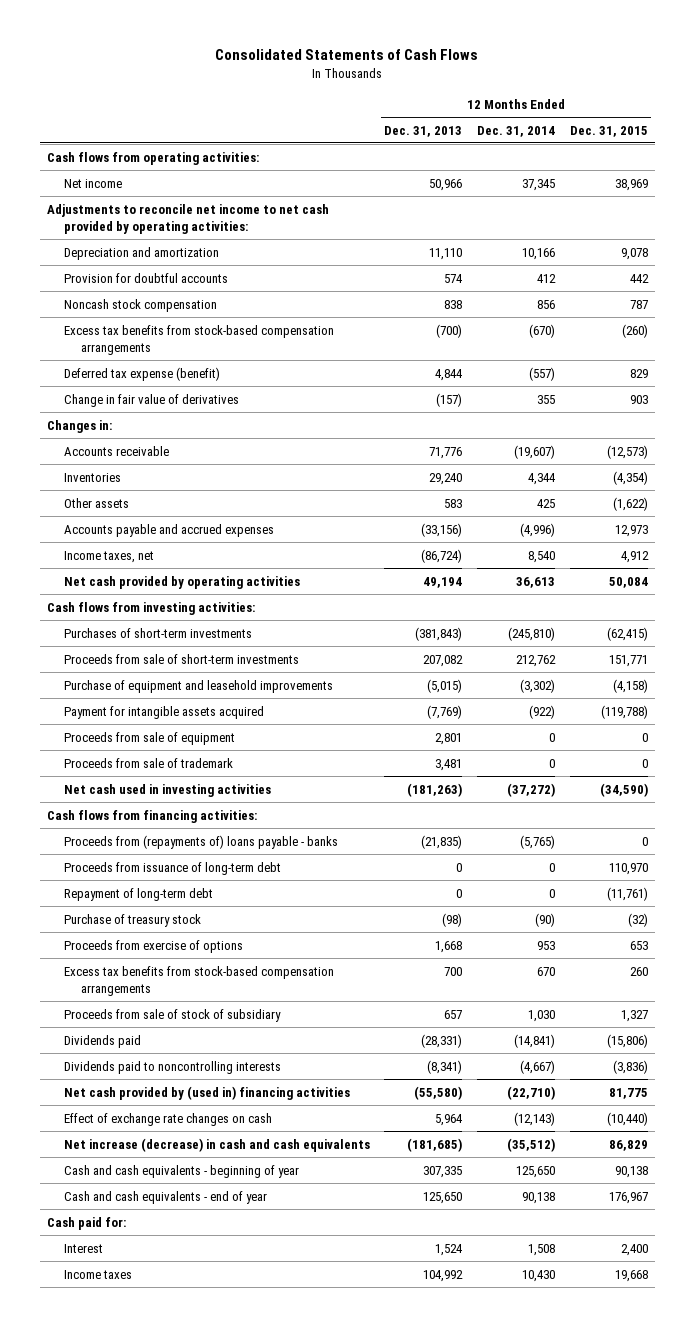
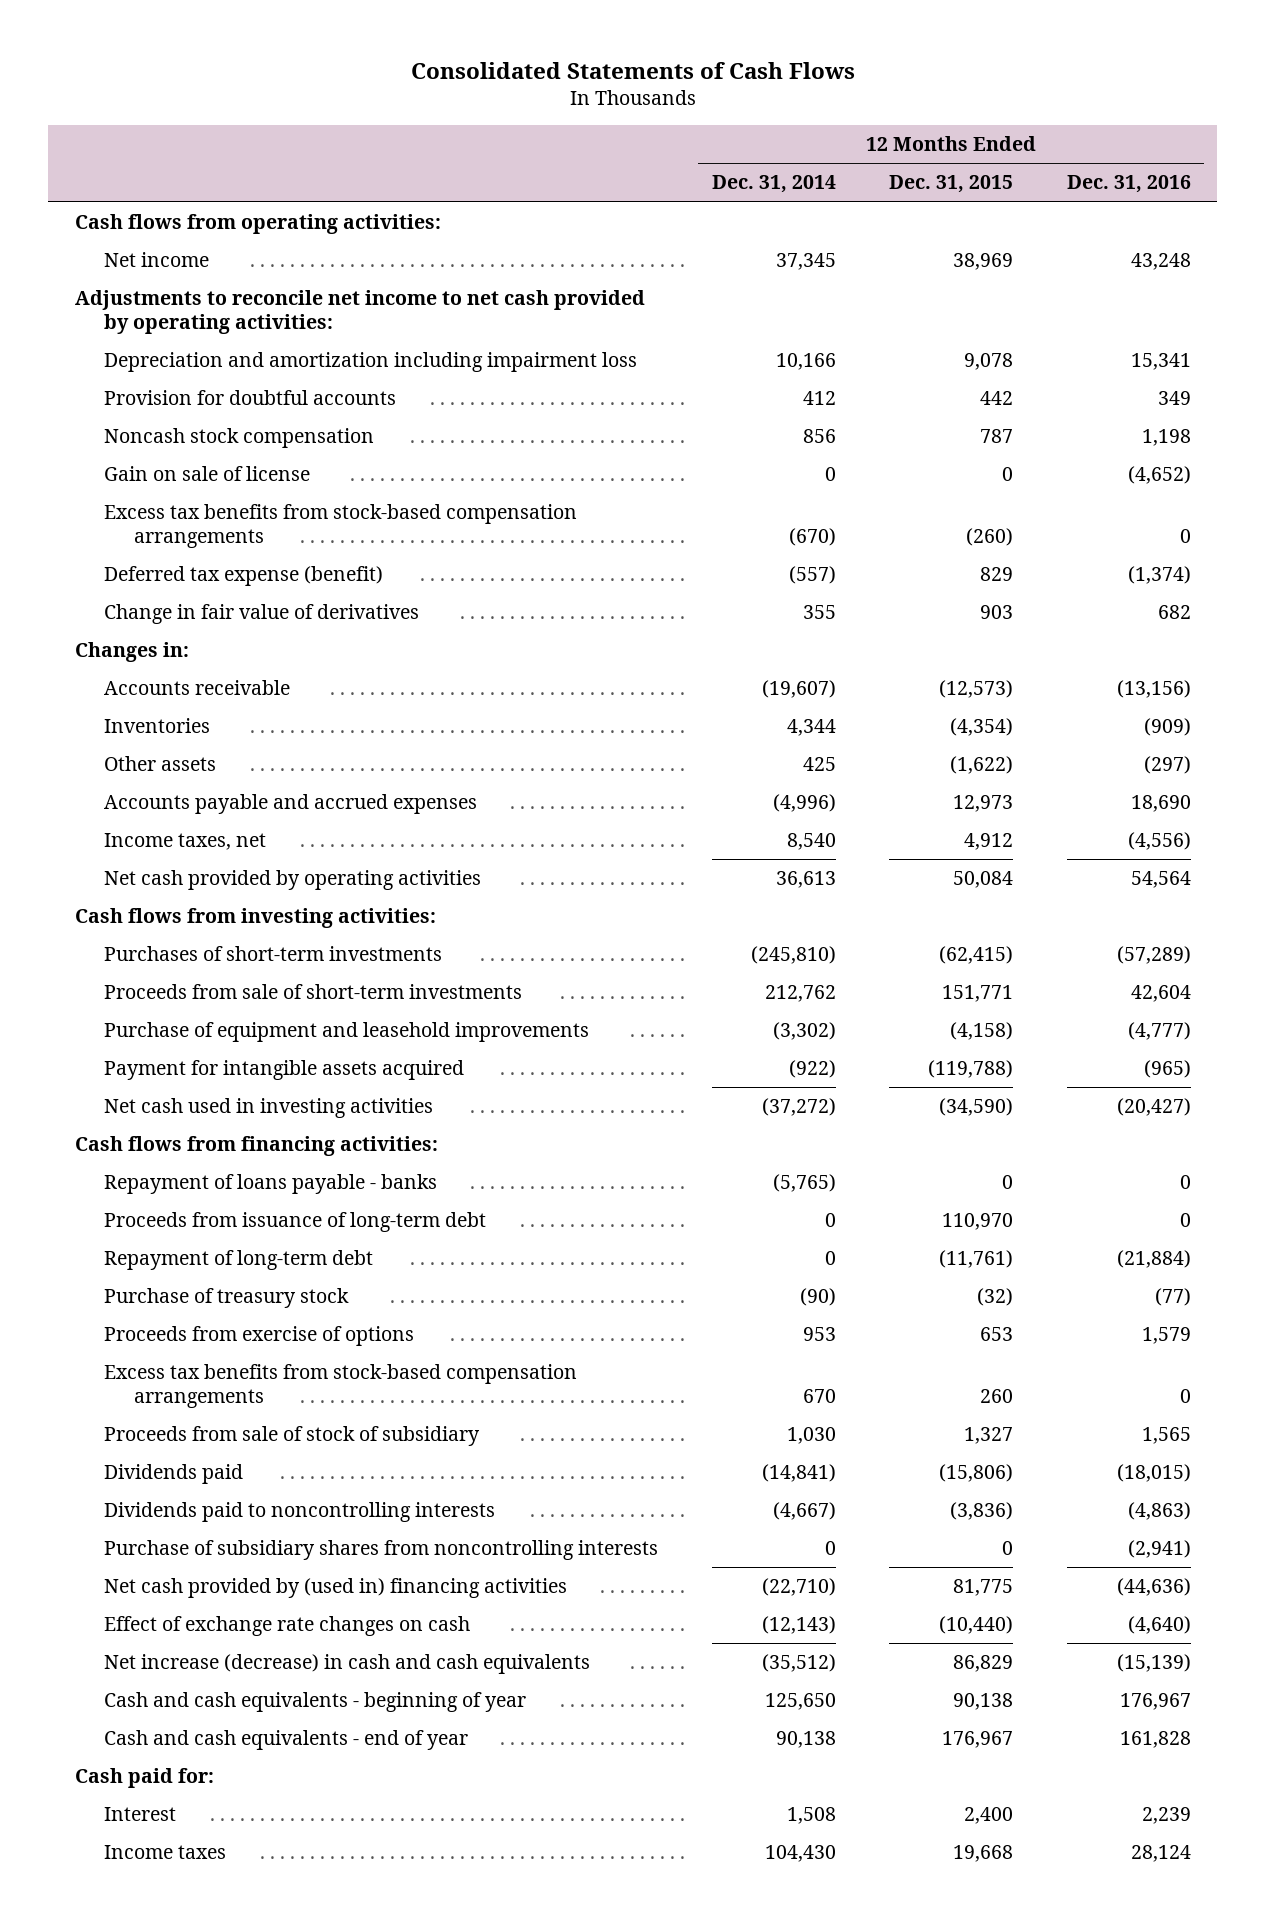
[384,125,463,137] Dec. 31, 2013 -> none
none -> [1066,175,1191,194] Dec. 31, 2016
[63,246,219,260] Depreciation and amortization -> [104,352,638,373] Depreciation and amortization including impairment loss
none -> [104,466,311,482] Gain on sale of license
[63,731,235,745] Proceeds from sale of equipment -> none
[63,757,233,768] Proceeds from sale of trademark -> none
[63,834,338,849] Proceeds from (repayments of) loans payable - banks -> [104,1174,438,1195] Repayment of loans payable - banks
none -> [104,1540,659,1561] Purchase of subsidiary shares from noncontrolling interests
[522,1269,556,1282] 10,430 -> [764,1845,836,1863] 104,430

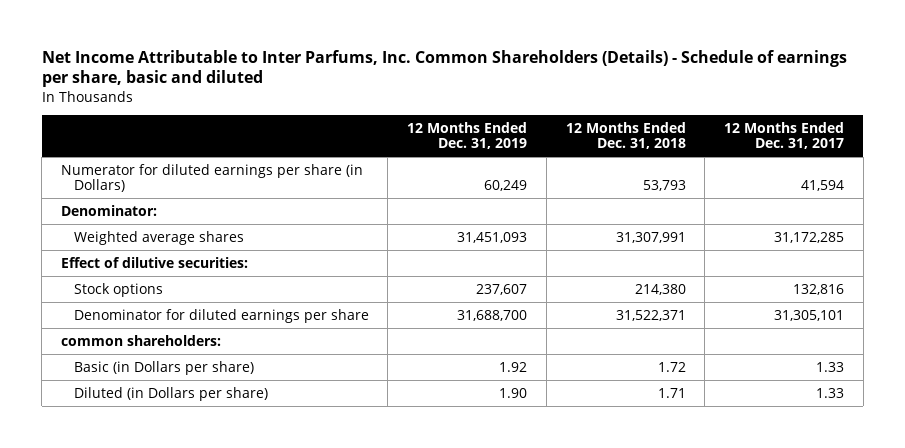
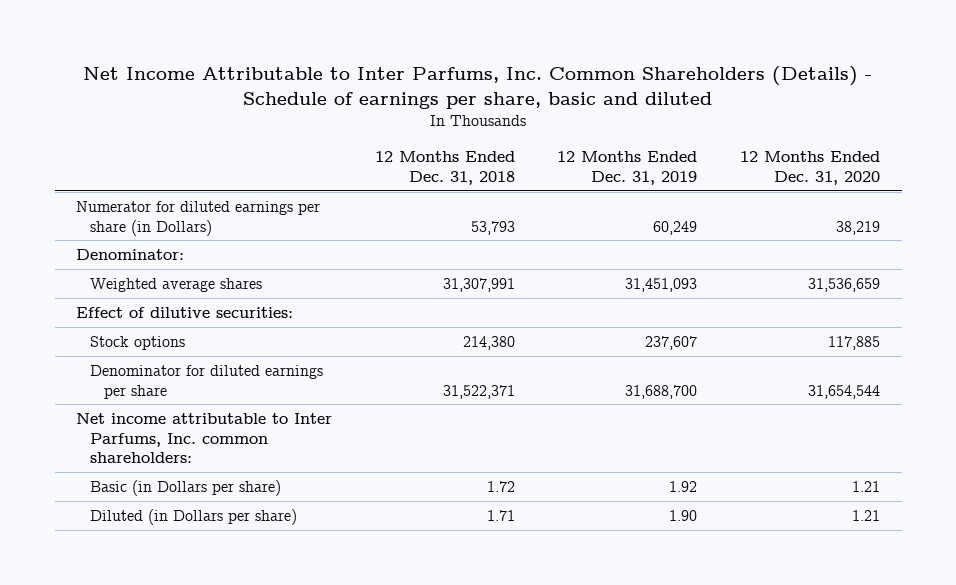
[724,121,845,150] 12 Months Ended Dec. 31, 2017 -> none
none -> [740,151,881,185] 12 Months Ended Dec. 31, 2020
[61,334,222,346] common shareholders: -> [76,412,333,464] Net income attributable to Inter Parfums, Inc. common shareholders:

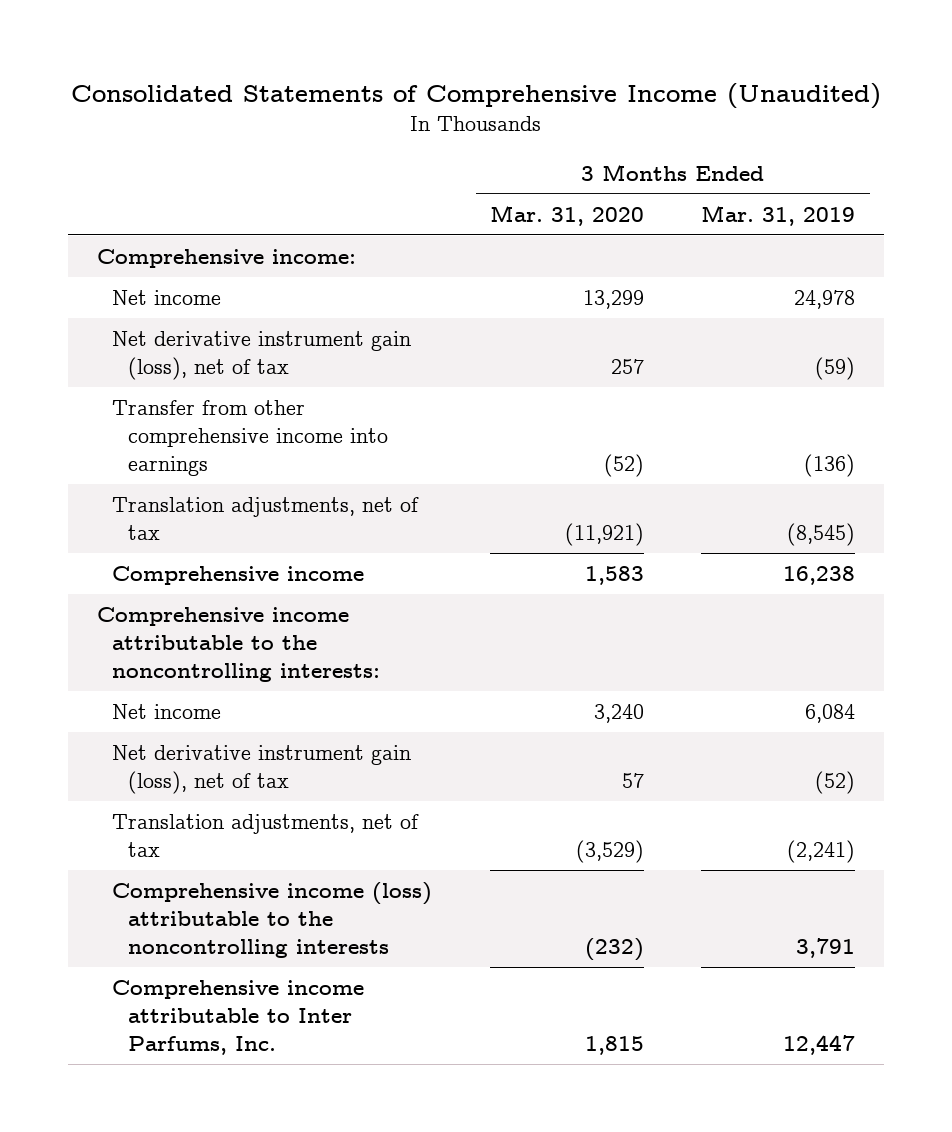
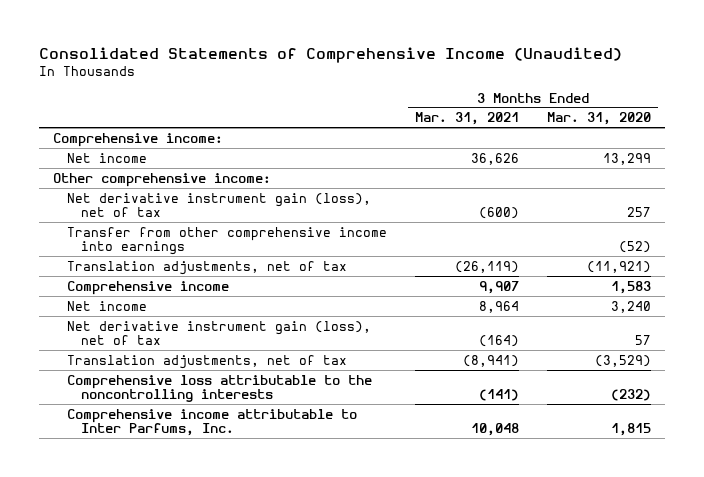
[701,204,856,226] Mar. 31, 2019 -> none
none -> [415,112,520,126] Mar. 31, 2021
none -> [53,172,272,187] Other comprehensive income:
[96,607,381,683] Comprehensive income attributable to the noncontrolling interests: -> none
[112,882,433,959] Comprehensive income (loss) attributable to the noncontrolling interests -> [67,374,373,403] Comprehensive loss attributable to the noncontrolling interests

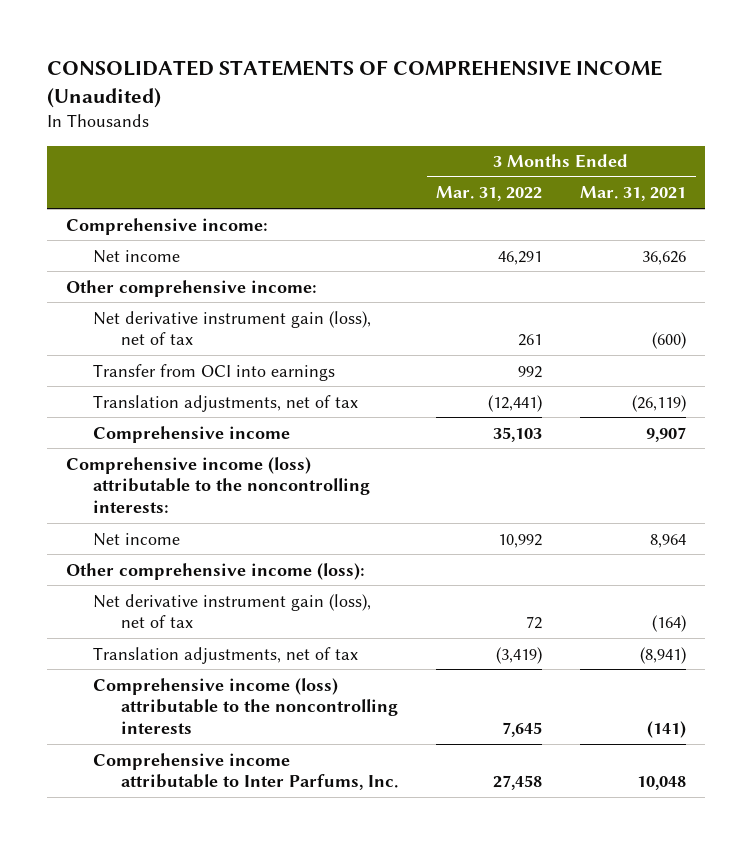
[39,46,623,63] Consolidated Statements of Comprehensive Income (Unaudited) -> [46,59,662,108] CONSOLIDATED STATEMENTS OF COMPREHENSIVE INCOME (Unaudited)
[546,112,651,126] Mar. 31, 2020 -> none
none -> [436,186,543,202] Mar. 31, 2022
[67,226,388,256] Transfer from other comprehensive income into earnings -> [93,363,336,381] Transfer from OCI into earnings
none -> [65,456,371,514] Comprehensive income (loss) attributable to the noncontrolling interests:
none -> [65,562,365,580] Other comprehensive income (loss):
[67,374,373,403] Comprehensive loss attributable to the noncontrolling interests -> [93,677,399,735] Comprehensive income (loss) attributable to the noncontrolling interests

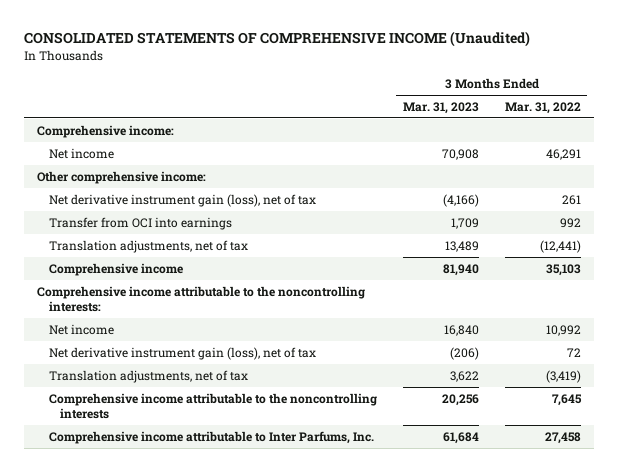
[580,186,687,202] Mar. 31, 2021 -> none
none -> [402,101,479,114] Mar. 31, 2023
[65,456,371,514] Comprehensive income (loss) attributable to the noncontrolling interests: -> [37,285,366,312] Comprehensive income attributable to the noncontrolling interests:
[65,562,365,580] Other comprehensive income (loss): -> none
[93,677,399,735] Comprehensive income (loss) attributable to the noncontrolling interests -> [48,392,377,419] Comprehensive income attributable to the noncontrolling interests

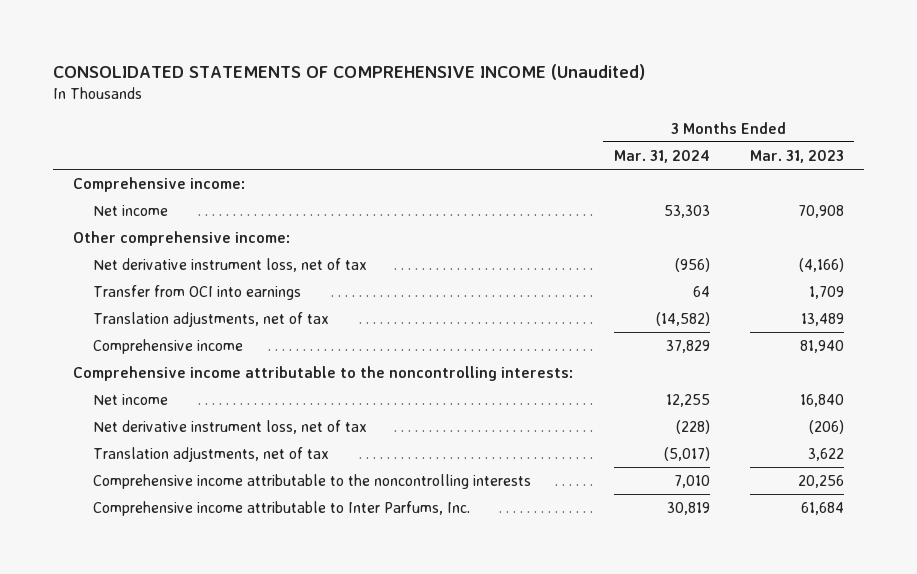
[504,101,581,114] Mar. 31, 2022 -> none
none -> [613,149,710,163] Mar. 31, 2024
[48,193,316,207] Net derivative instrument gain (loss), net of tax -> [92,257,367,272] Net derivative instrument loss, net of tax
[48,346,316,360] Net derivative instrument gain (loss), net of tax -> [92,419,367,434] Net derivative instrument loss, net of tax

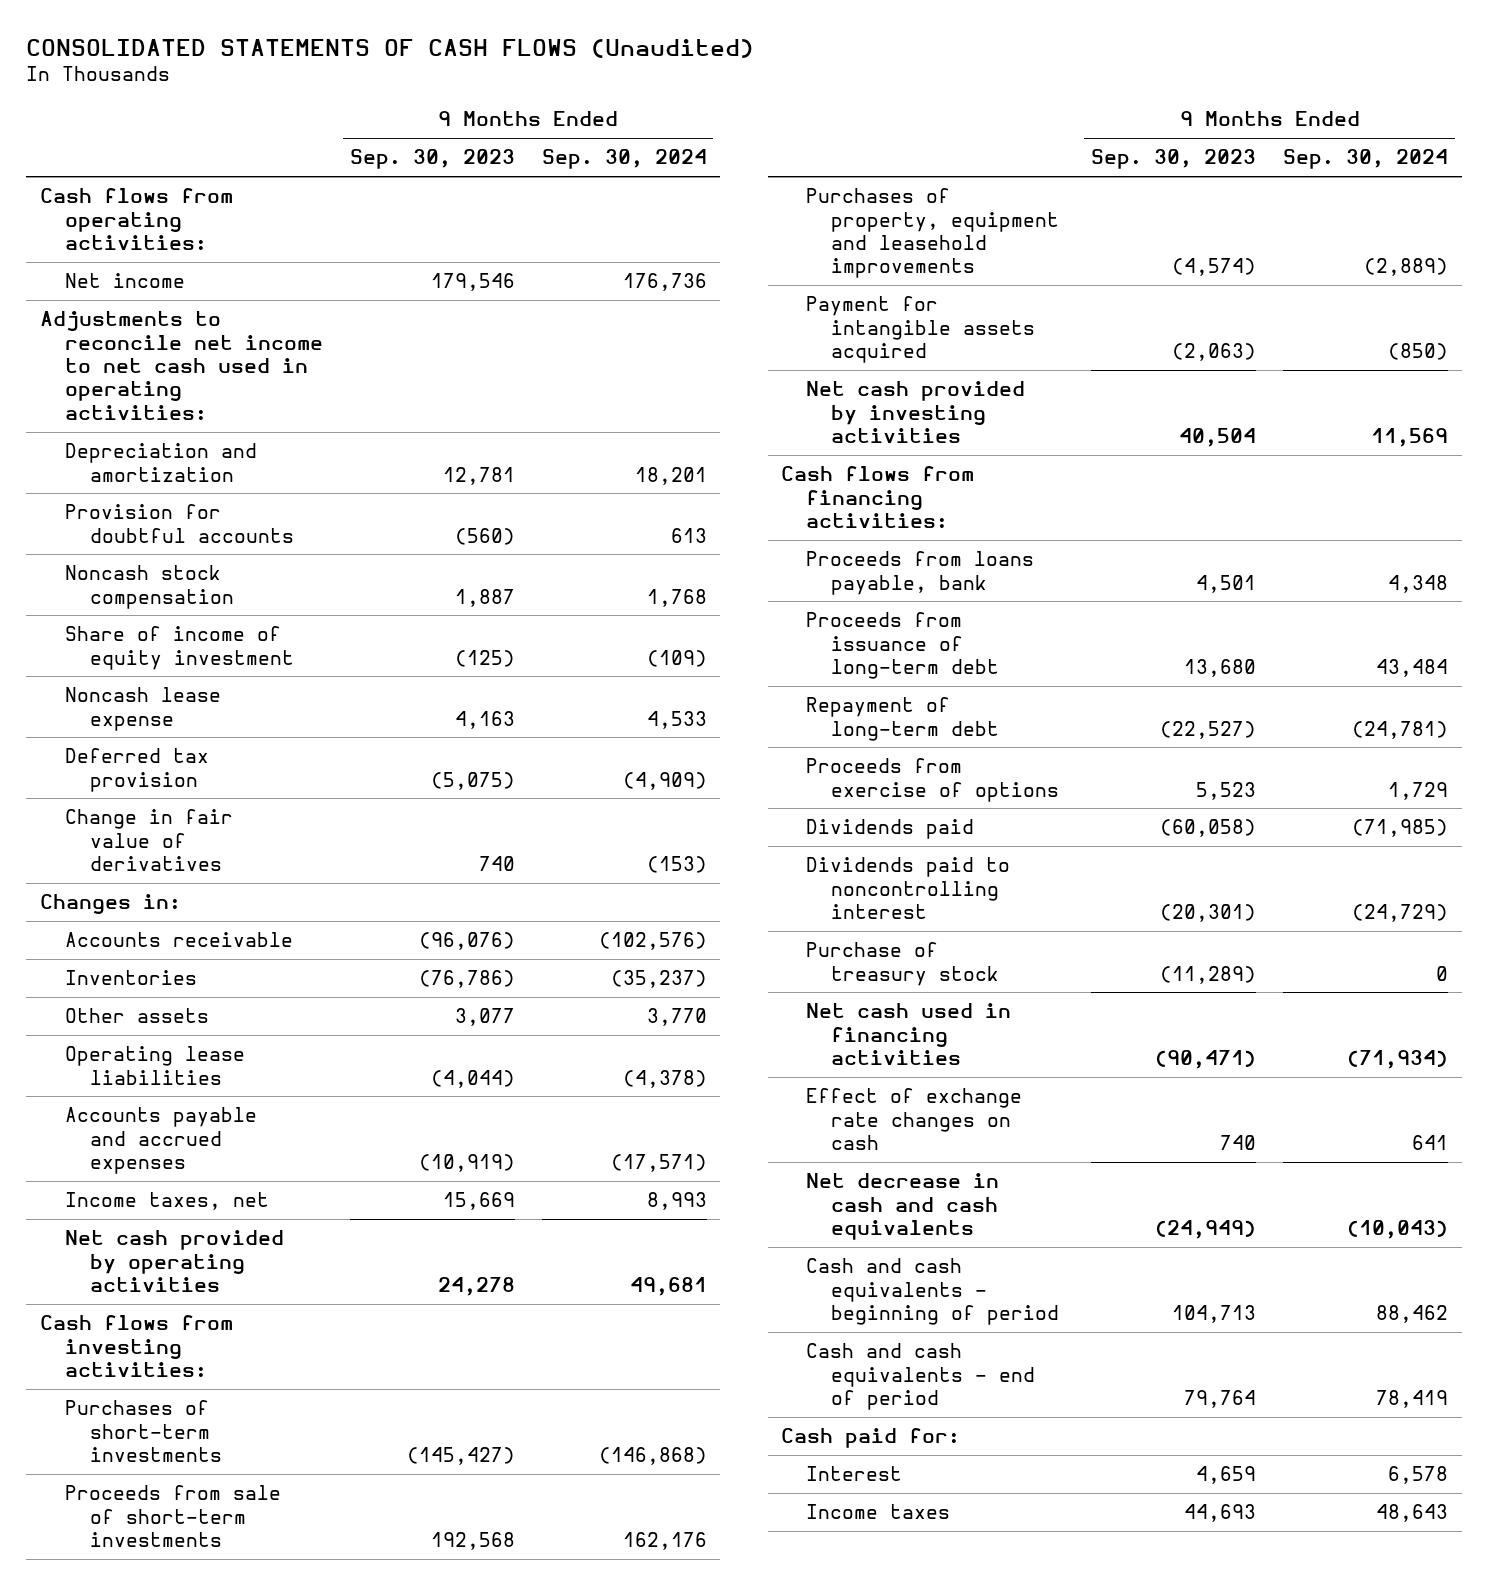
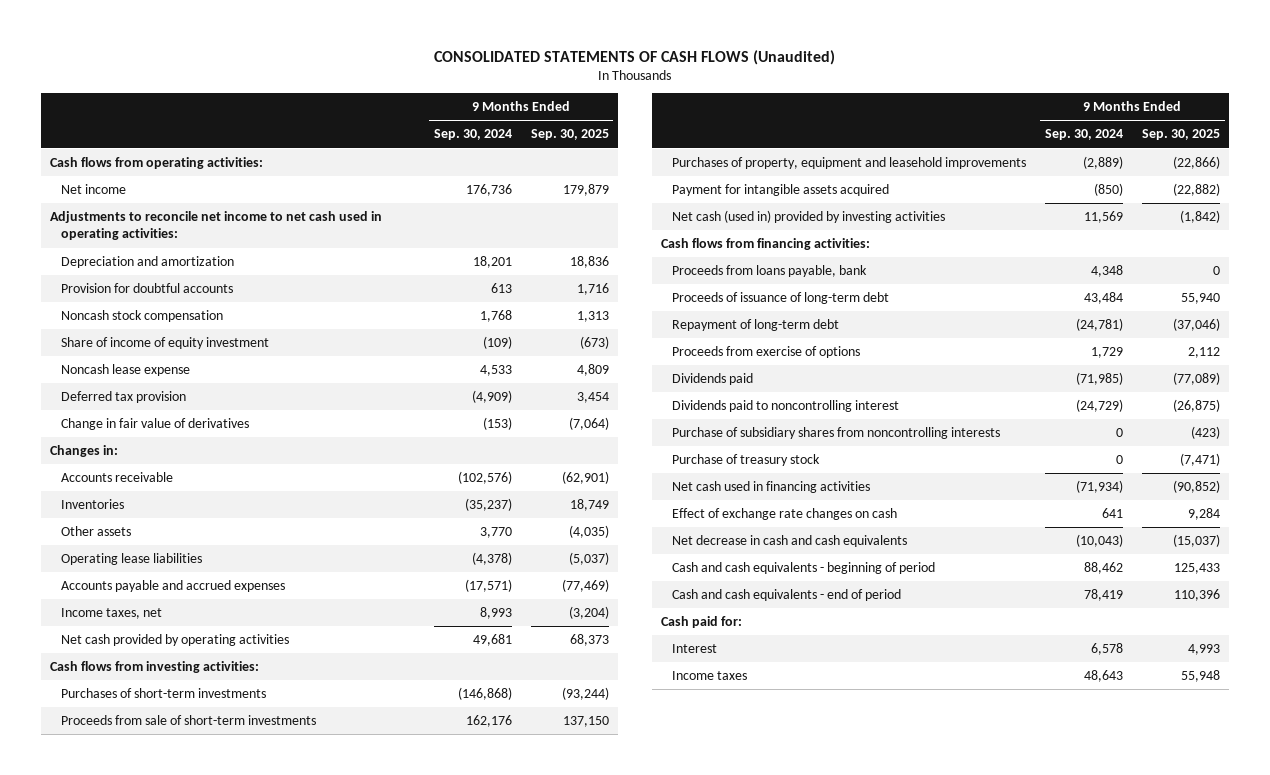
[349,149,515,170] Sep. 30, 2023 -> none
none -> [530,129,609,141] Sep. 30, 2025
[806,381,1026,444] Net cash provided by investing activities -> [671,209,945,223] Net cash (used in) provided by investing activities
[806,612,1000,680] Proceeds from issuance of long-term debt -> [671,291,889,304] Proceeds of issuance of long-term debt
none -> [671,426,1000,439] Purchase of subsidiary shares from noncontrolling interests

